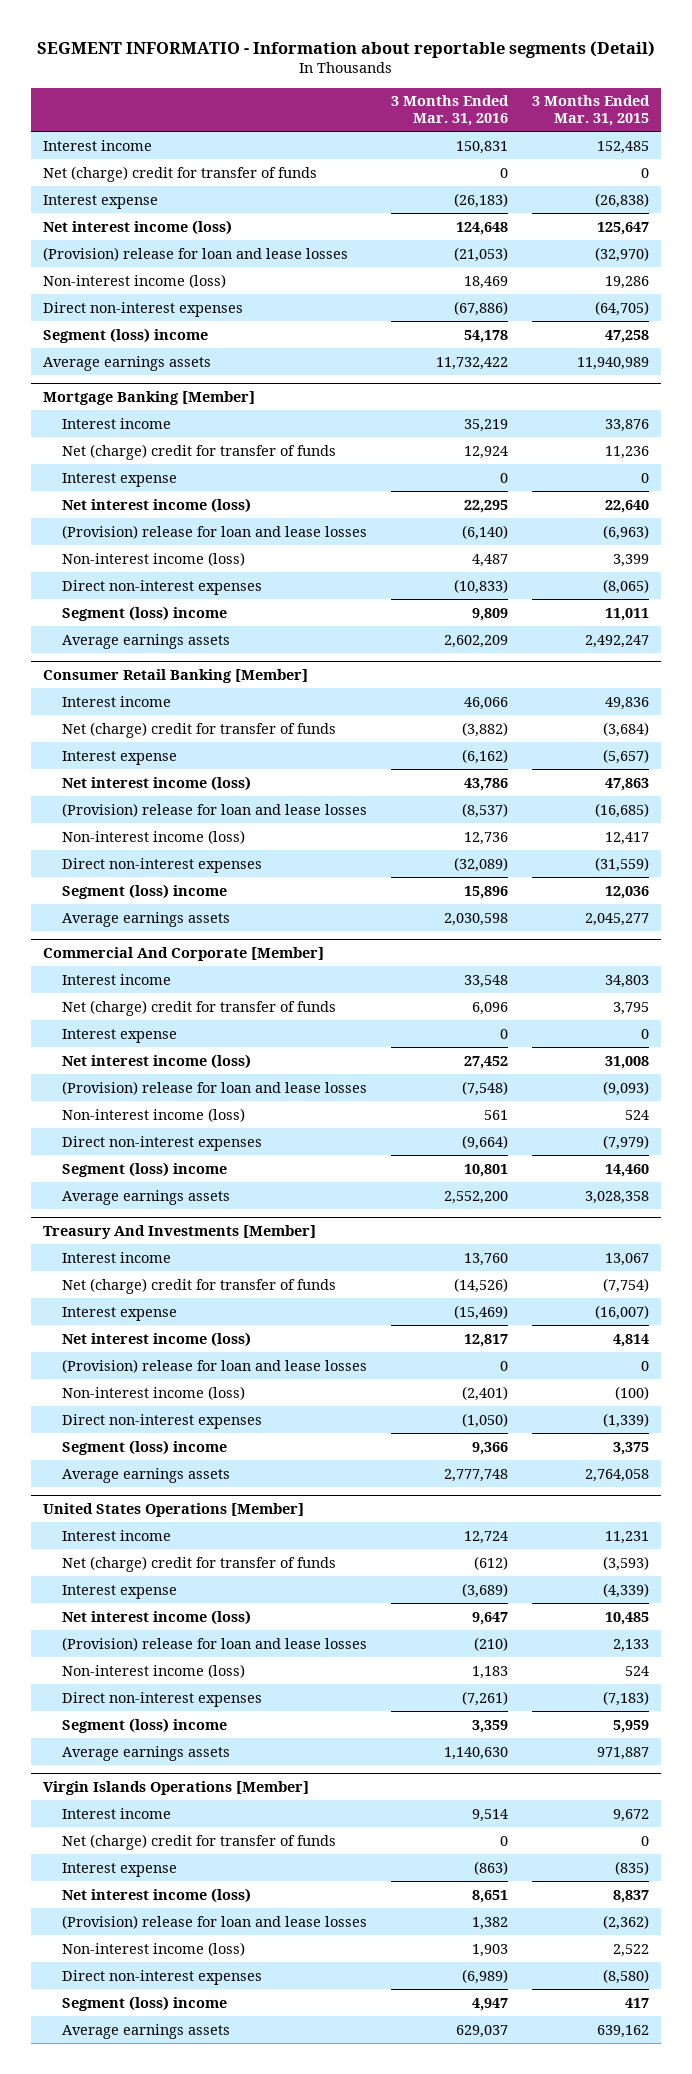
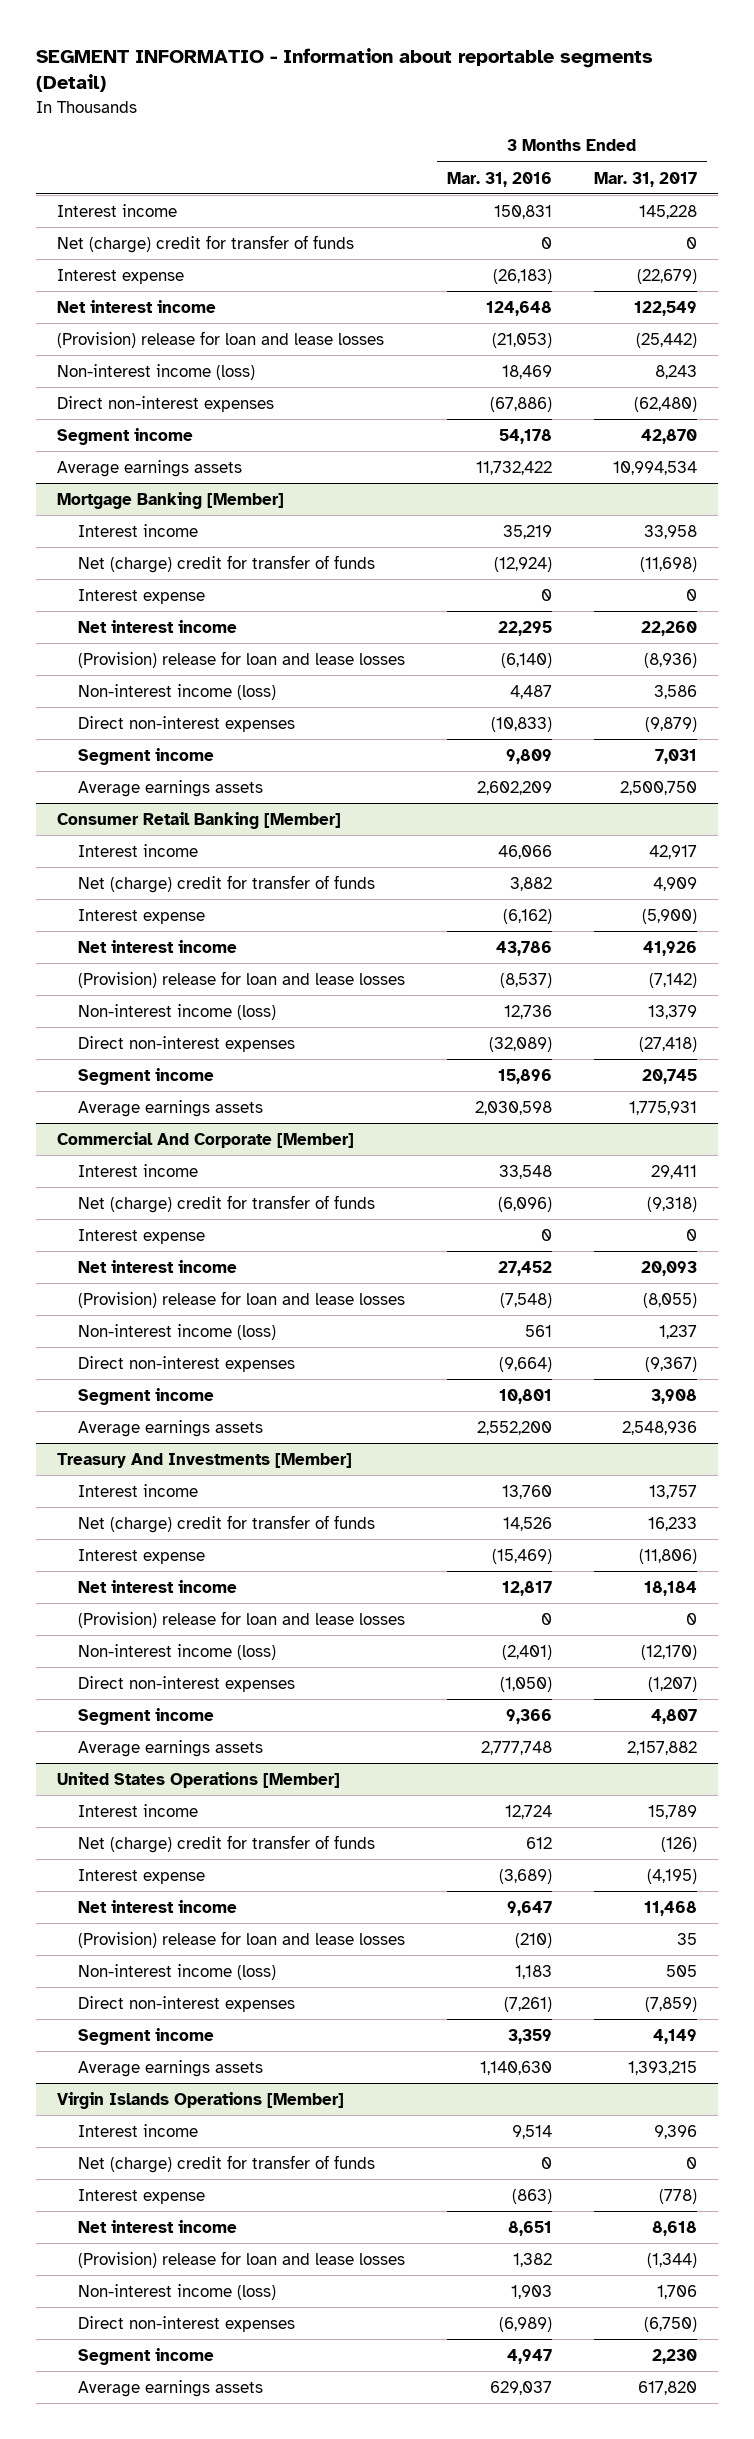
[531,95,650,126] 3 Months Ended Mar. 31, 2015 -> none
none -> [593,171,697,187] Mar. 31, 2017
[43,219,233,235] Net interest income (loss) -> [57,299,217,313] Net interest income
[43,327,209,343] Segment (loss) income -> [57,427,194,445] Segment income
[463,445,508,459] 12,924 -> [493,556,552,572] (12,924)
[61,497,251,513] Net interest income (loss) -> [78,619,238,633] Net interest income
[61,605,227,621] Segment (loss) income -> [78,747,215,765] Segment income
[461,721,508,737] (3,882) -> [509,876,552,891] 3,882
[61,775,251,791] Net interest income (loss) -> [78,939,238,953] Net interest income
[61,883,227,899] Segment (loss) income -> [78,1067,215,1085] Segment income
[471,1001,508,1015] 6,096 -> [497,1196,552,1212] (6,096)
[61,1053,251,1069] Net interest income (loss) -> [78,1259,238,1273] Net interest income
[61,1161,227,1177] Segment (loss) income -> [78,1387,215,1405] Segment income
[453,1277,508,1293] (14,526) -> [502,1516,552,1531] 14,526
[61,1331,251,1347] Net interest income (loss) -> [78,1579,238,1593] Net interest income
[61,1439,227,1455] Segment (loss) income -> [78,1707,215,1725] Segment income
[473,1555,508,1570] (612) -> [525,1836,552,1849] 612
[61,1609,251,1625] Net interest income (loss) -> [78,1899,238,1913] Net interest income
[61,1717,227,1733] Segment (loss) income -> [78,2027,215,2045] Segment income
[61,1887,251,1903] Net interest income (loss) -> [78,2219,238,2233] Net interest income
[61,1995,227,2011] Segment (loss) income -> [78,2347,215,2365] Segment income

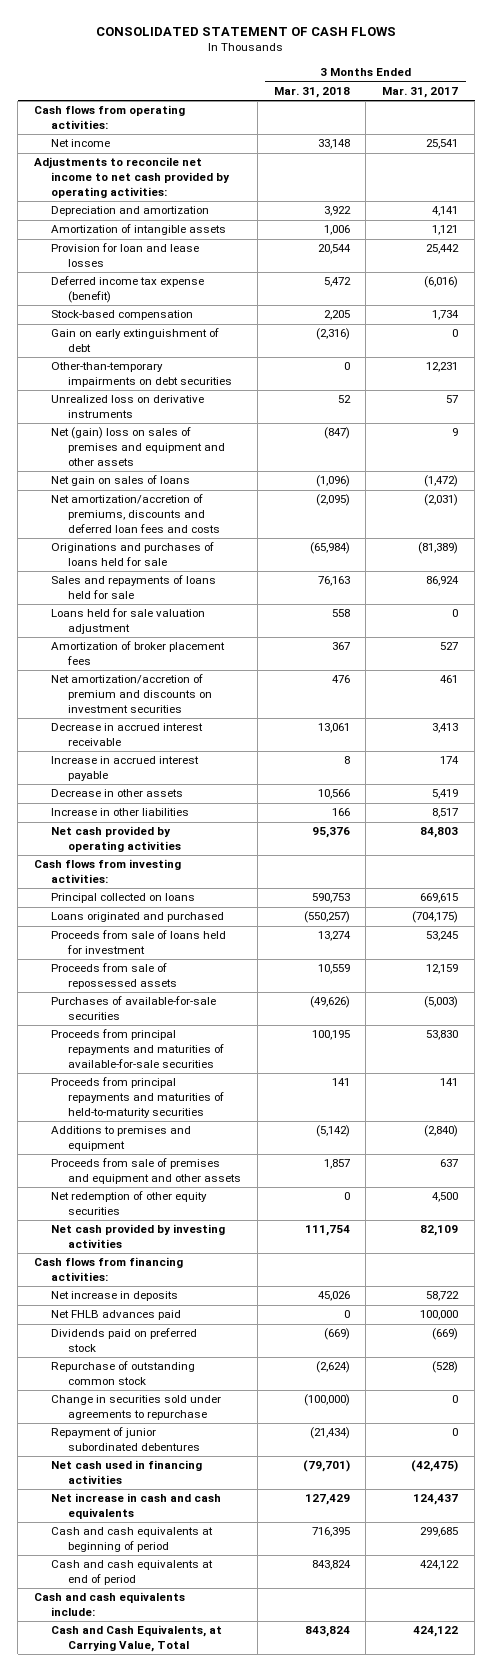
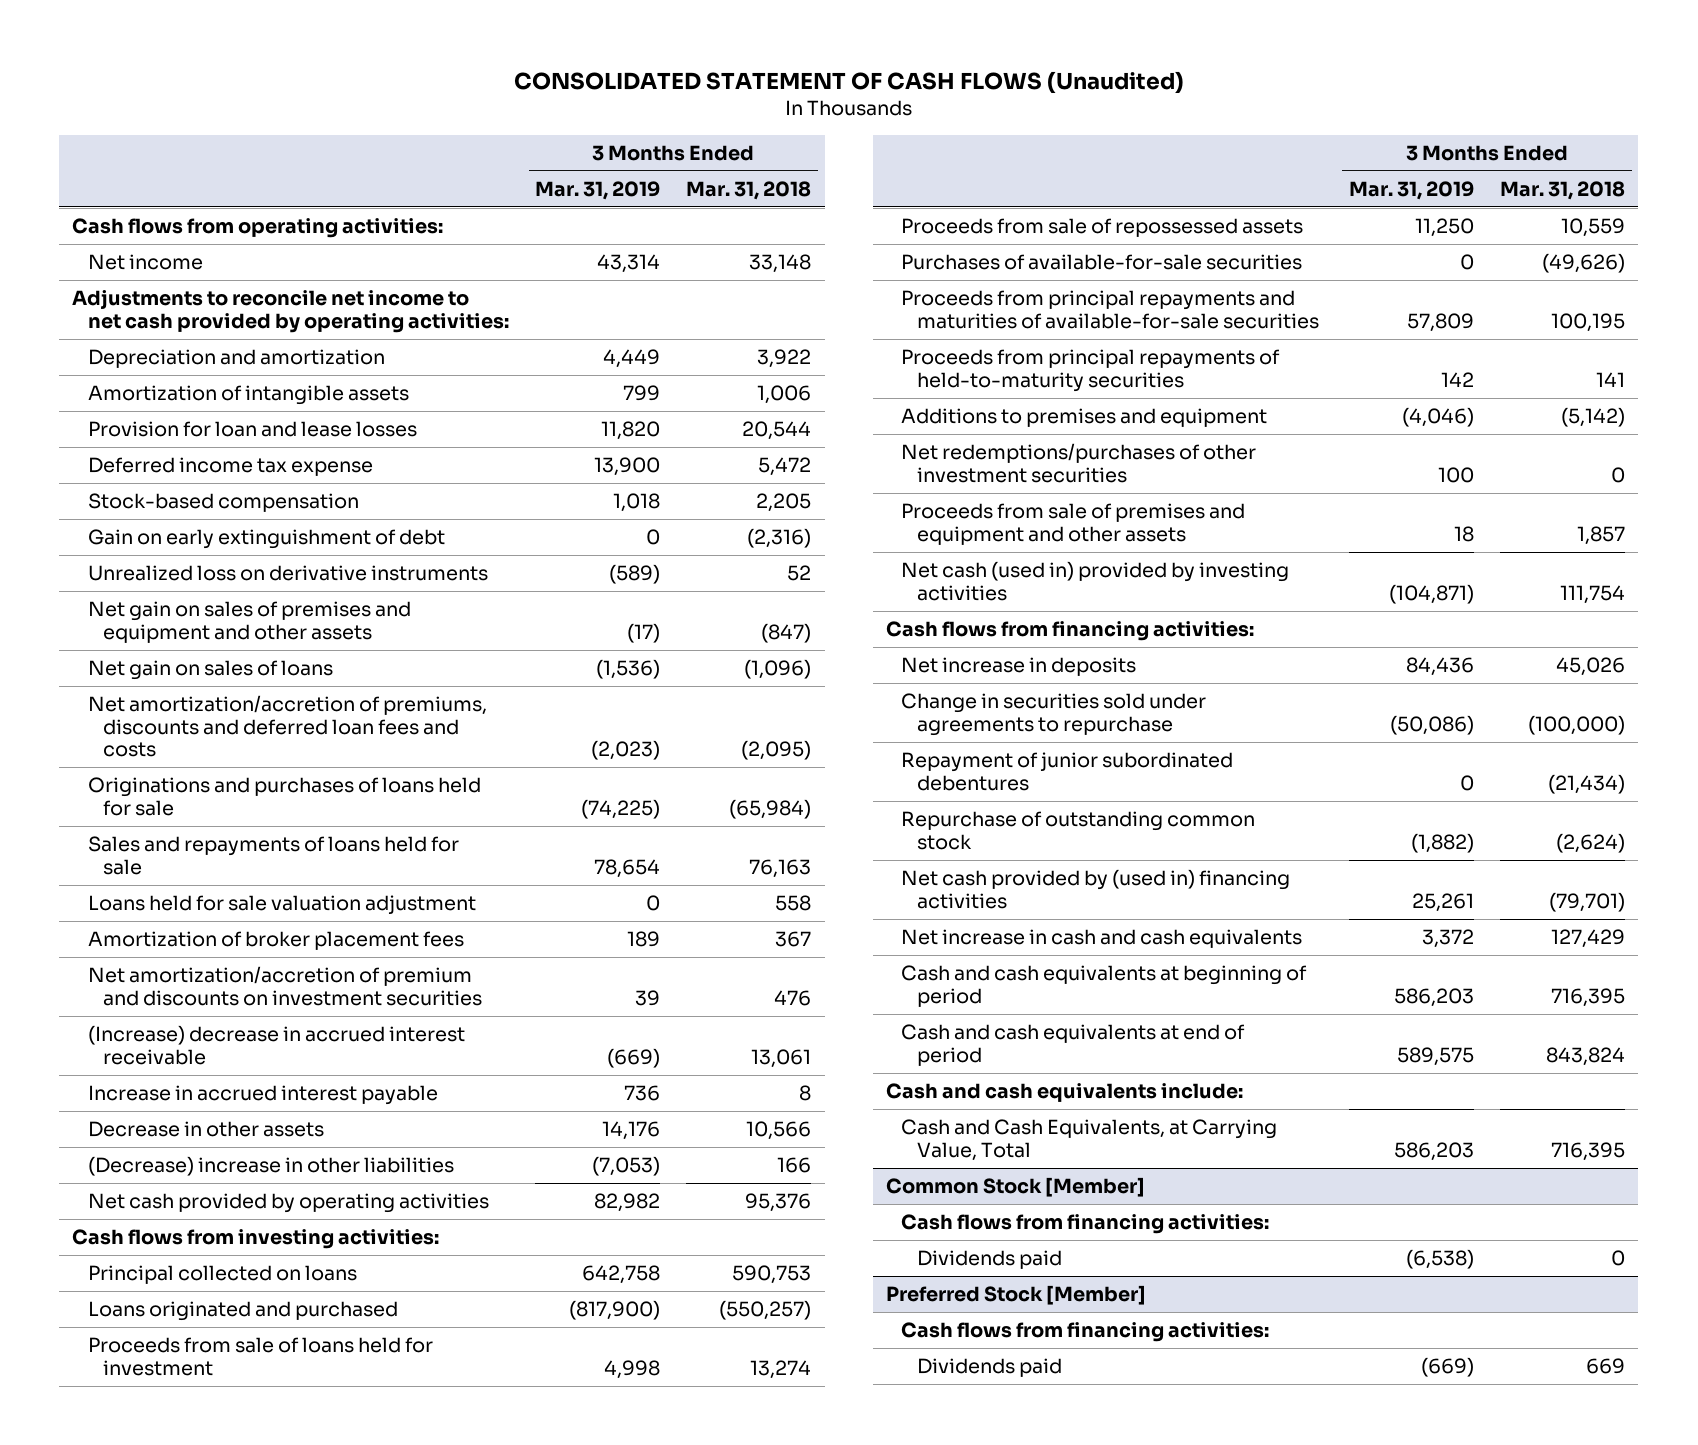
[96,26,397,36] CONSOLIDATED STATEMENT OF CASH FLOWS -> [513,71,1184,95] CONSOLIDATED STATEMENT OF CASH FLOWS (Unaudited)
[382,86,459,98] Mar. 31, 2017 -> none
none -> [535,180,661,200] Mar. 31, 2019
[51,276,205,304] Deferred income tax expense (benefit) -> [87,457,373,477] Deferred income tax expense
[51,362,232,388] Other-than-temporary impairments on debt securities -> none
[51,427,225,466] Net (gain) loss on sales of premises and equipment and other assets -> [87,601,411,643] Net gain on sales of premises and equipment and other assets
[51,723,204,747] Decrease in accrued interest receivable -> [87,1025,465,1065] (Increase) decrease in accrued interest receivable
[51,808,190,817] Increase in other liabilities -> [87,1156,454,1177] (Decrease) increase in other liabilities
[51,1077,224,1118] Proceeds from principal repayments and maturities of held-to-maturity securities -> [901,349,1281,392] Proceeds from principal repayments of held-to-maturity securities
none -> [901,443,1257,483] Net redemptions/purchases of other investment securities
[51,1191,208,1216] Net redemption of other equity securities -> none
[51,1224,226,1249] Net cash provided by investing activities -> [901,561,1290,601] Net cash (used in) provided by investing activities
[51,1310,182,1321] Net FHLB advances paid -> none
[51,1328,198,1353] Dividends paid on preferred stock -> none
[51,1361,196,1386] Repurchase of outstanding common stock -> [901,811,1256,850] Repurchase of outstanding common stock
[51,1460,203,1485] Net cash used in financing activities -> [901,869,1291,909] Net cash provided by (used in) financing activities
[304,1626,350,1638] 843,824 -> [1551,1141,1626,1161] 716,395
none -> [886,1177,1146,1198] Common Stock [Member]
none -> [901,1214,1270,1235] Cash flows from financing activities:
none -> [916,1250,1062,1270] Dividends paid
none -> [886,1285,1147,1306] Preferred Stock [Member]
none -> [901,1322,1270,1343] Cash flows from financing activities:
none -> [916,1358,1062,1378] Dividends paid

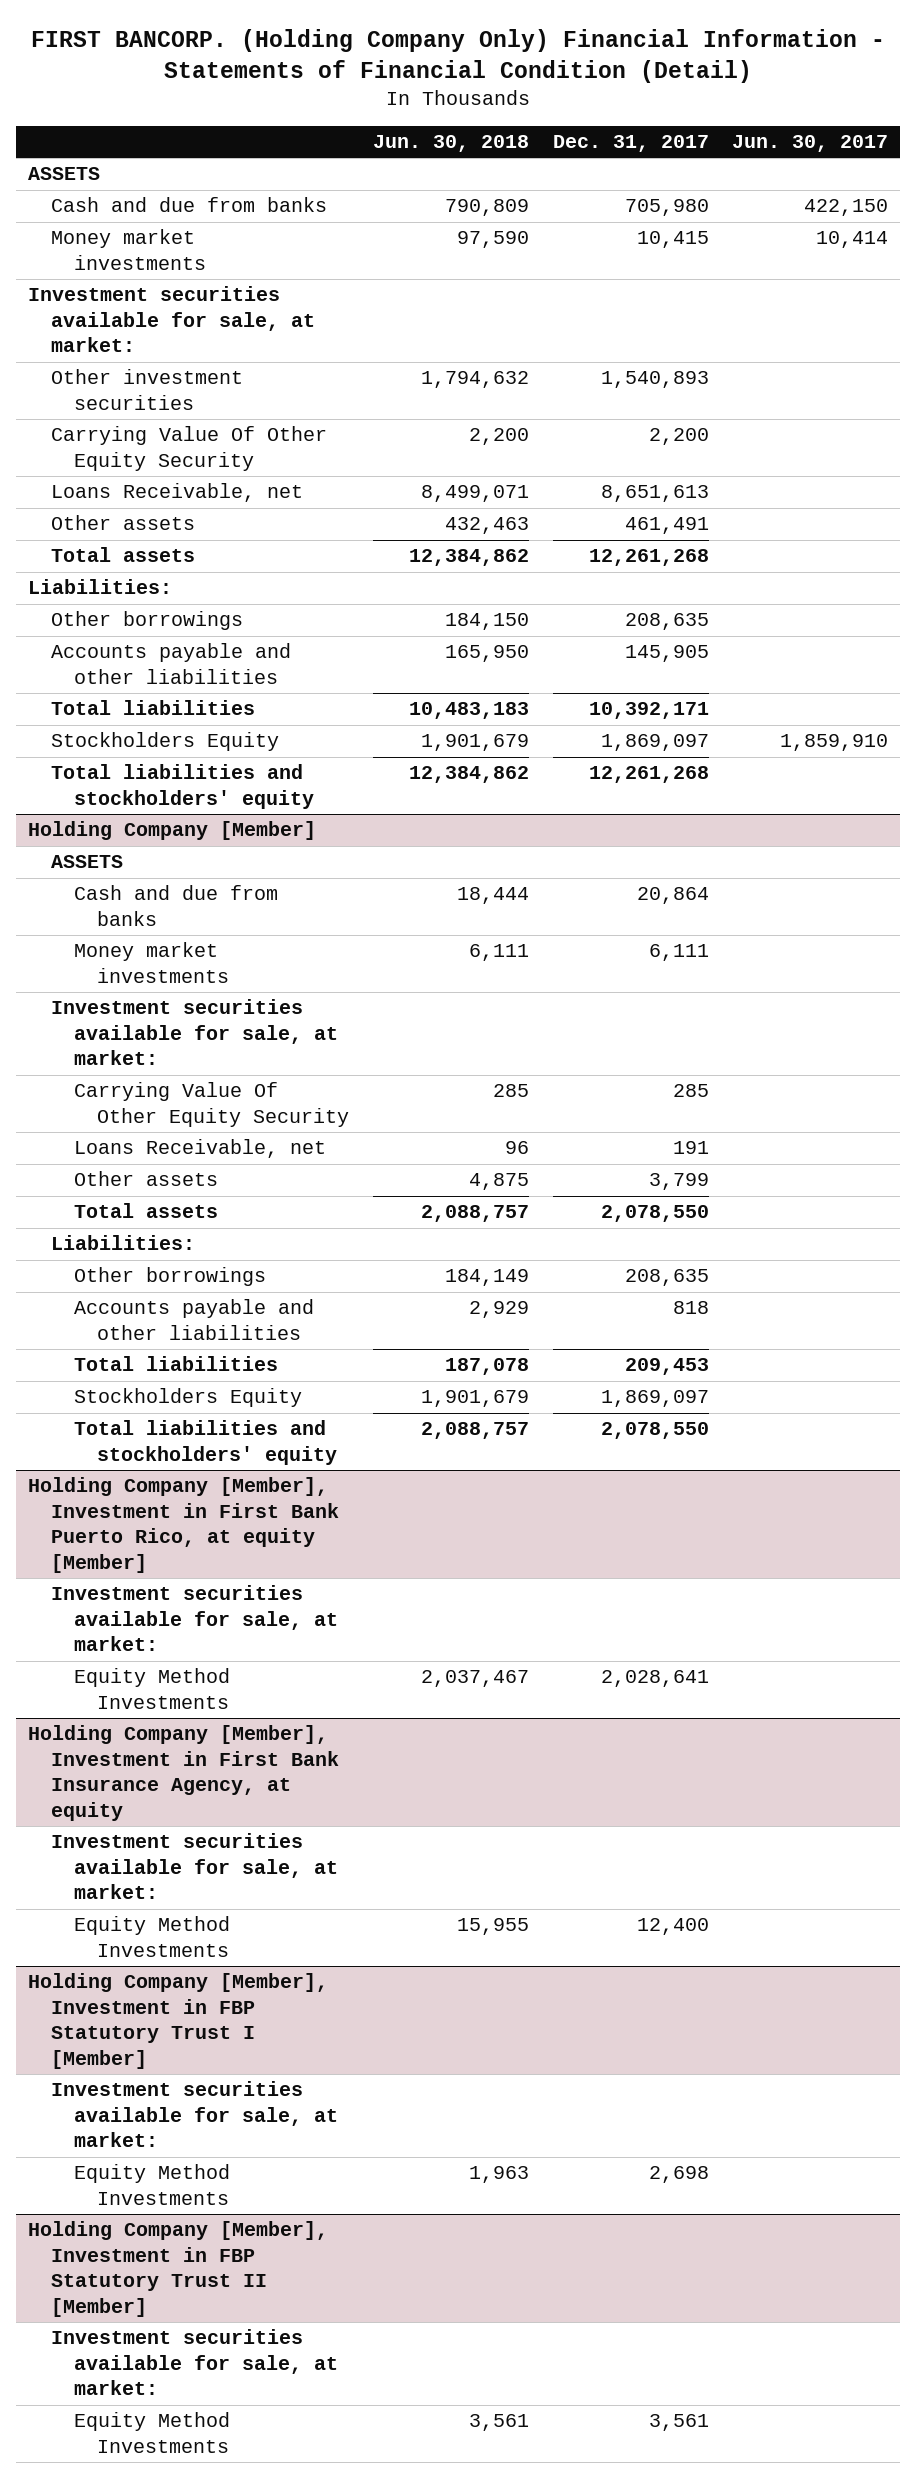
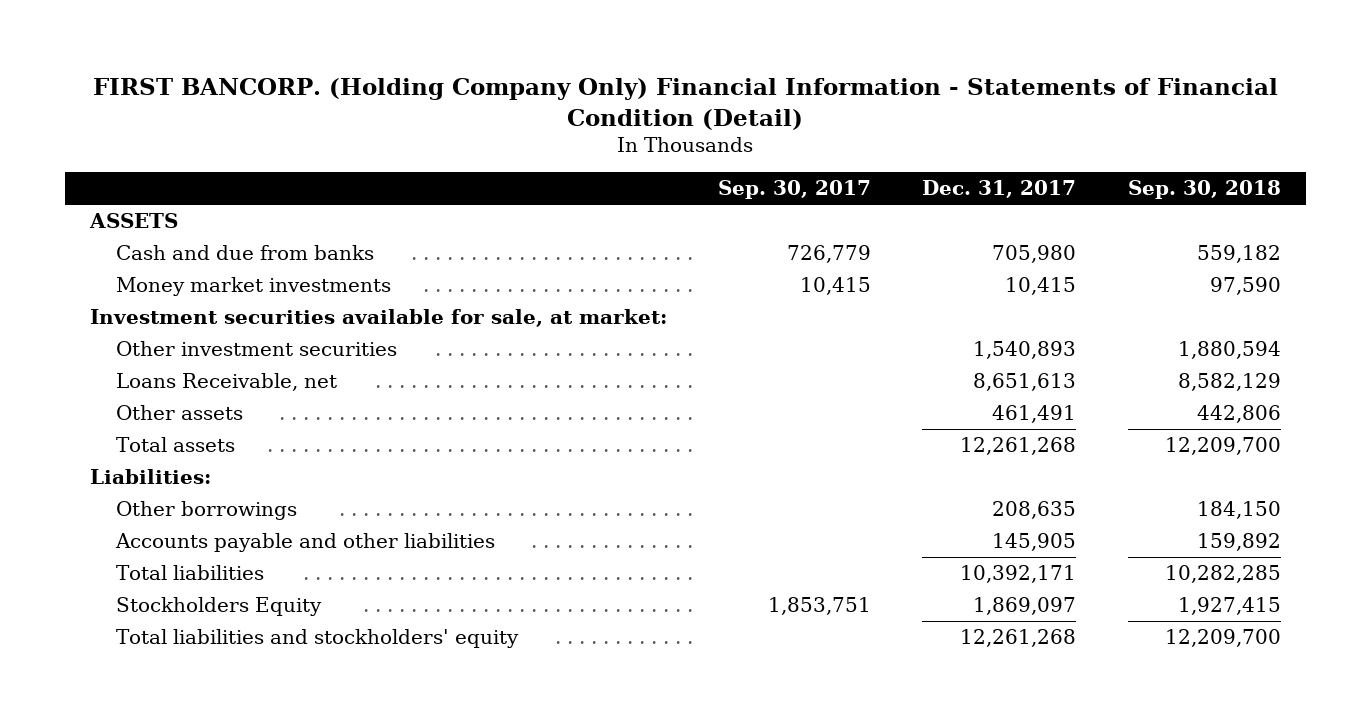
[373,134,530,152] Jun. 30, 2018 -> none
[732,134,889,152] Jun. 30, 2017 -> none
none -> [718,180,872,200] Sep. 30, 2017
none -> [1127,180,1281,200] Sep. 30, 2018
[51,426,328,471] Carrying Value Of Other Equity Security -> none
[28,821,317,841] Holding Company [Member] -> none
[51,855,124,869] ASSETS -> none
[74,885,279,926] Cash and due from banks -> none
[74,942,230,983] Money market investments -> none
[51,999,339,1066] Investment securities available for sale, at market: -> none
[74,1082,350,1127] Carrying Value Of Other Equity Security -> none
[74,1139,327,1159] Loans Receivable, net -> none
[74,1171,219,1187] Other assets -> none
[74,1203,219,1219] Total assets -> none
[51,1235,196,1251] Liabilities: -> none
[74,1267,267,1287] Other borrowings -> none
[74,1299,315,1340] Accounts payable and other liabilities -> none
[74,1356,279,1372] Total liabilities -> none
[74,1388,303,1408] Stockholders Equity -> none
[74,1420,338,1465] Total liabilities and stockholders' equity -> none
[28,1477,340,1573] Holding Company [Member], Investment in First Bank Puerto Rico, at equity [Member] -> none
[51,1585,339,1652] Investment securities available for sale, at market: -> none
[74,1668,231,1709] Equity Method Investments -> none
[28,1725,340,1821] Holding Company [Member], Investment in First Bank Insurance Agency, at equity -> none
[51,1833,339,1900] Investment securities available for sale, at market: -> none
[74,1916,231,1957] Equity Method Investments -> none
[28,1973,329,2069] Holding Company [Member], Investment in FBP Statutory Trust I [Member] -> none
[51,2081,339,2148] Investment securities available for sale, at market: -> none
[74,2164,231,2205] Equity Method Investments -> none
[28,2221,329,2317] Holding Company [Member], Investment in FBP Statutory Trust II [Member] -> none
[51,2329,339,2396] Investment securities available for sale, at market: -> none
[74,2412,231,2453] Equity Method Investments -> none

